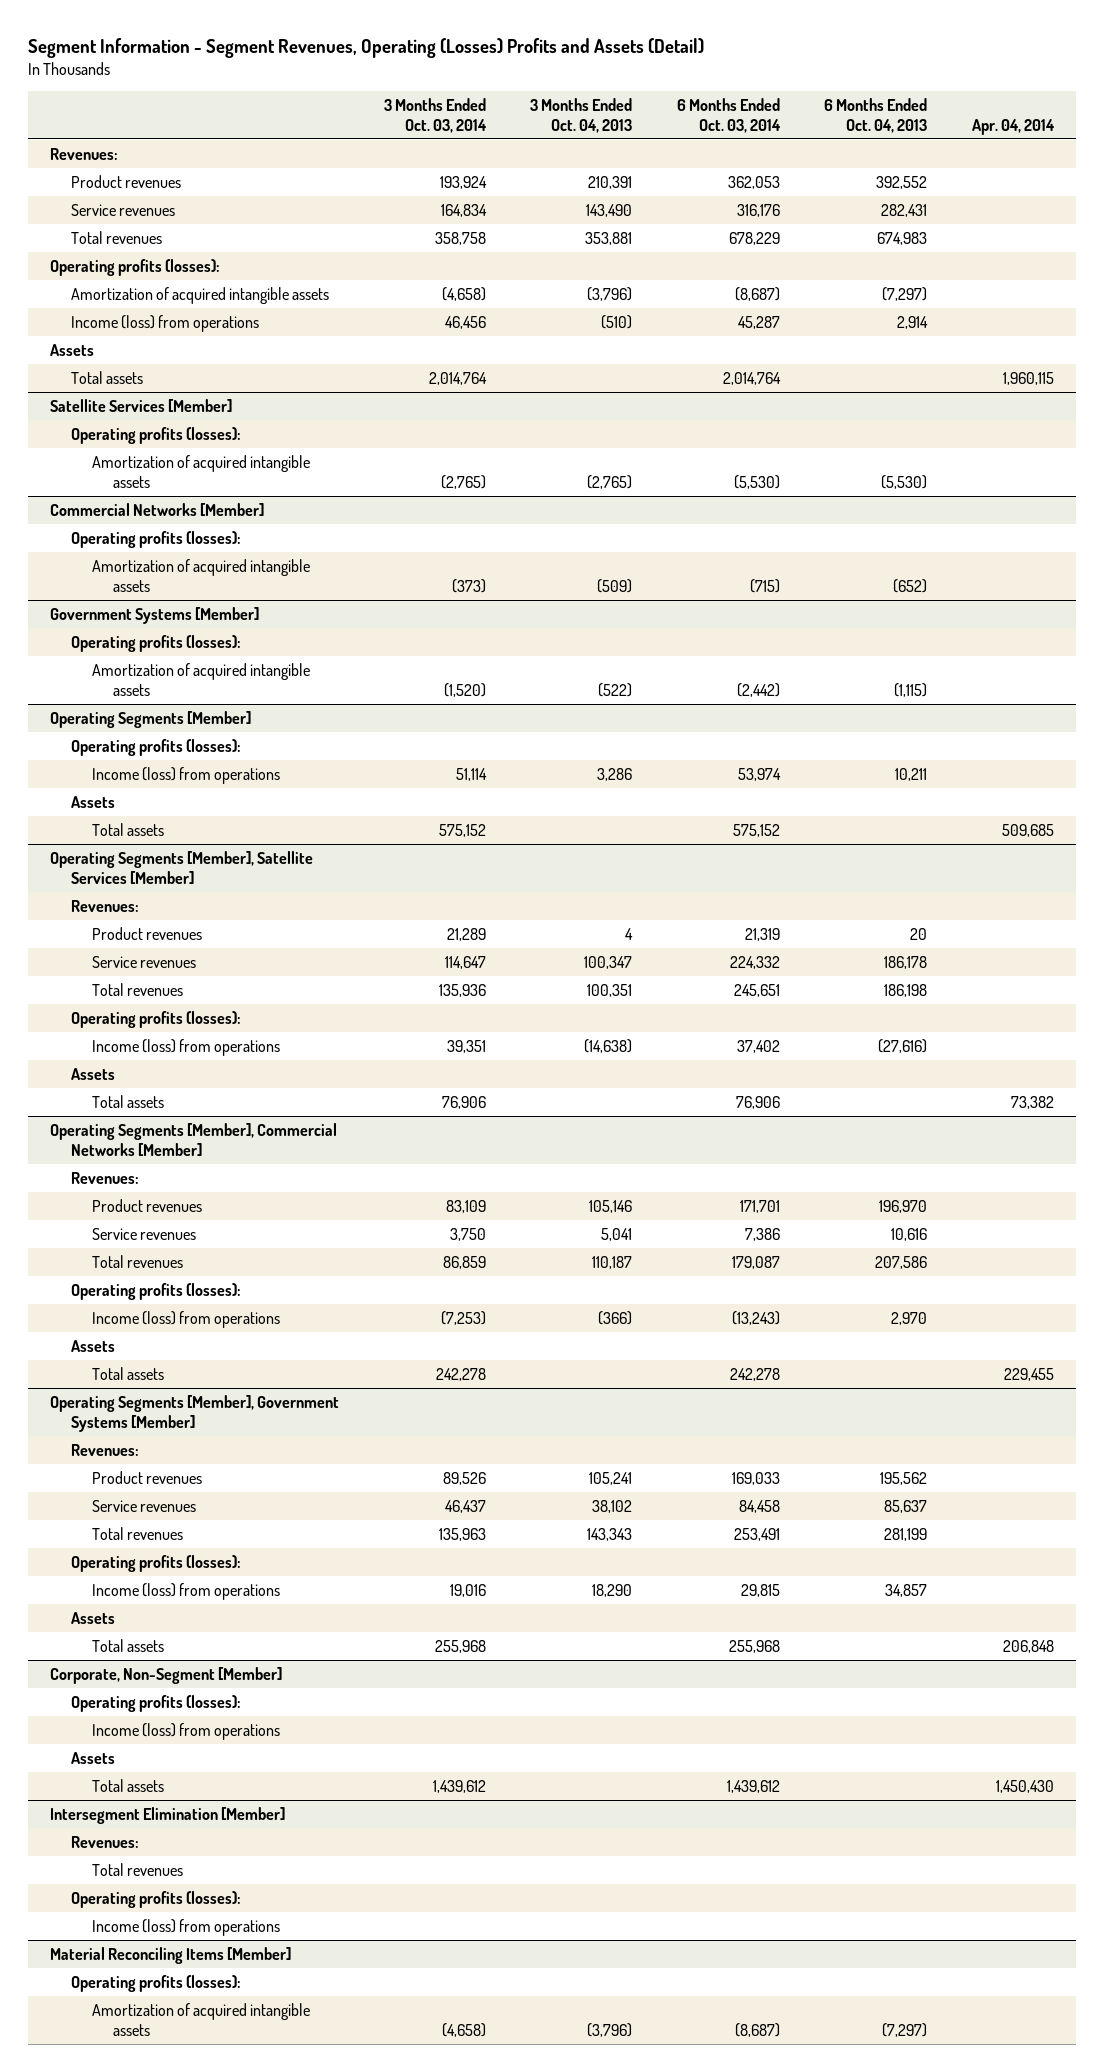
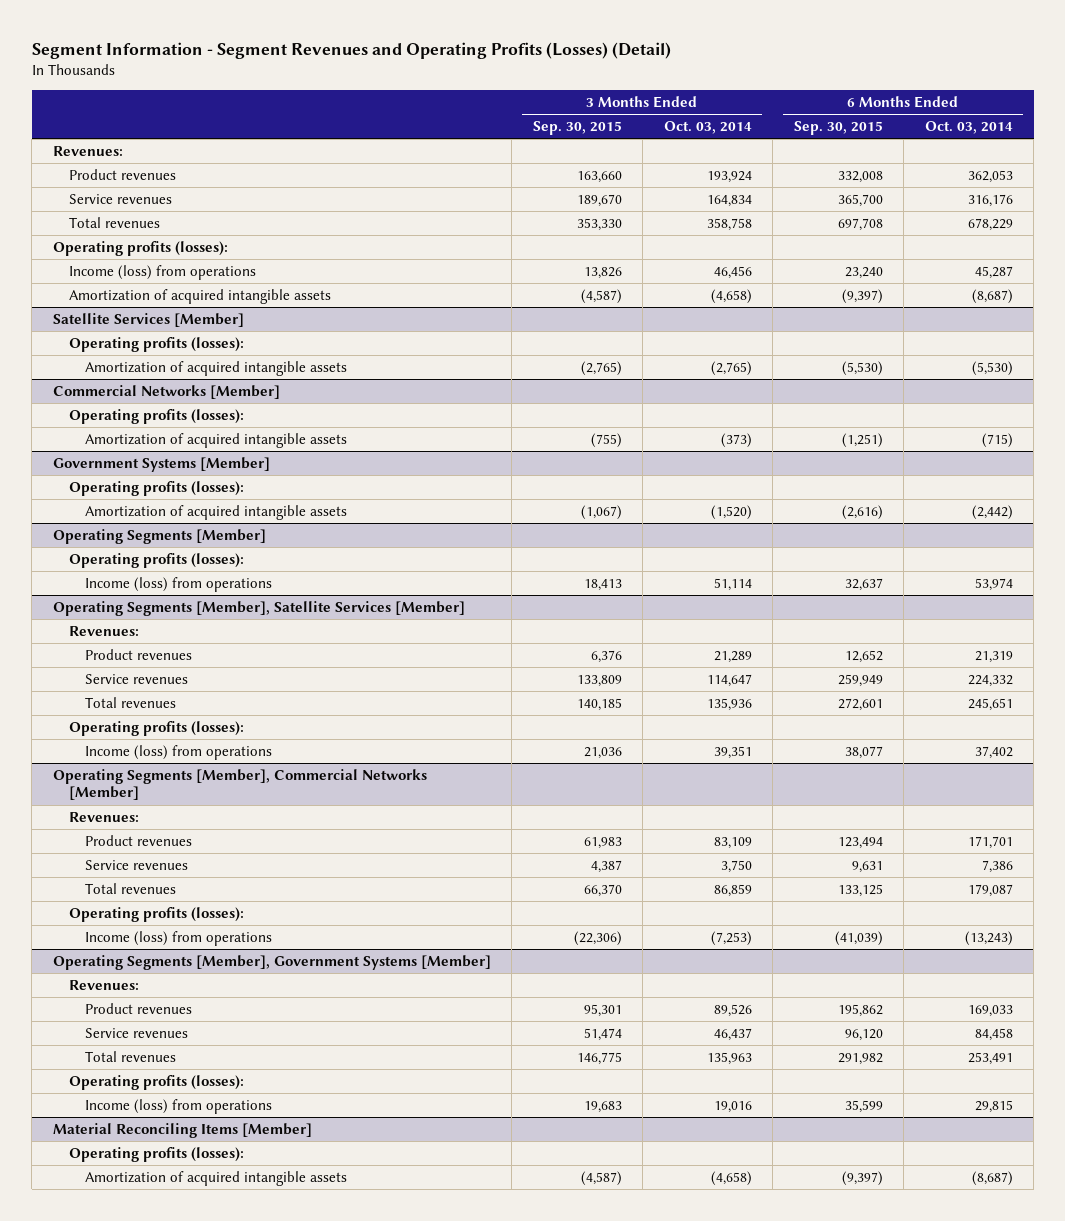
[27,37,704,58] Segment Information - Segment Revenues, Operating (Losses) Profits and Assets (Detail) -> [31,41,671,59] Segment Information - Segment Revenues and Operating Profits (Losses) (Detail)
[530,98,633,133] 3 Months Ended Oct. 04, 2013 -> none
[824,98,928,133] 6 Months Ended Oct. 04, 2013 -> none
[971,118,1055,135] Apr. 04, 2014 -> none
none -> [532,121,622,136] Sep. 30, 2015
none -> [793,121,883,136] Sep. 30, 2015
[50,344,95,357] Assets -> none
[71,371,144,385] Total assets -> none
[71,287,330,305] Amortization of acquired intangible assets -> [68,288,331,304] Amortization of acquired intangible assets
[71,796,116,809] Assets -> none
[92,823,165,837] Total assets -> none
[71,1068,116,1081] Assets -> none
[92,1095,165,1109] Total assets -> none
[71,1340,116,1353] Assets -> none
[92,1367,165,1381] Total assets -> none
[71,1612,116,1625] Assets -> none
[92,1639,165,1653] Total assets -> none
[50,1667,283,1685] Corporate, Non-Segment [Member] -> none
[71,1695,242,1713] Operating profits (losses): -> none
[92,1723,281,1741] Income (loss) from operations -> none
[71,1752,116,1765] Assets -> none
[92,1779,165,1793] Total assets -> none
[50,1807,286,1825] Intersegment Elimination [Member] -> none
[71,1836,140,1849] Revenues: -> none
[92,1863,184,1877] Total revenues -> none
[71,1891,242,1909] Operating profits (losses): -> none
[92,1919,281,1937] Income (loss) from operations -> none

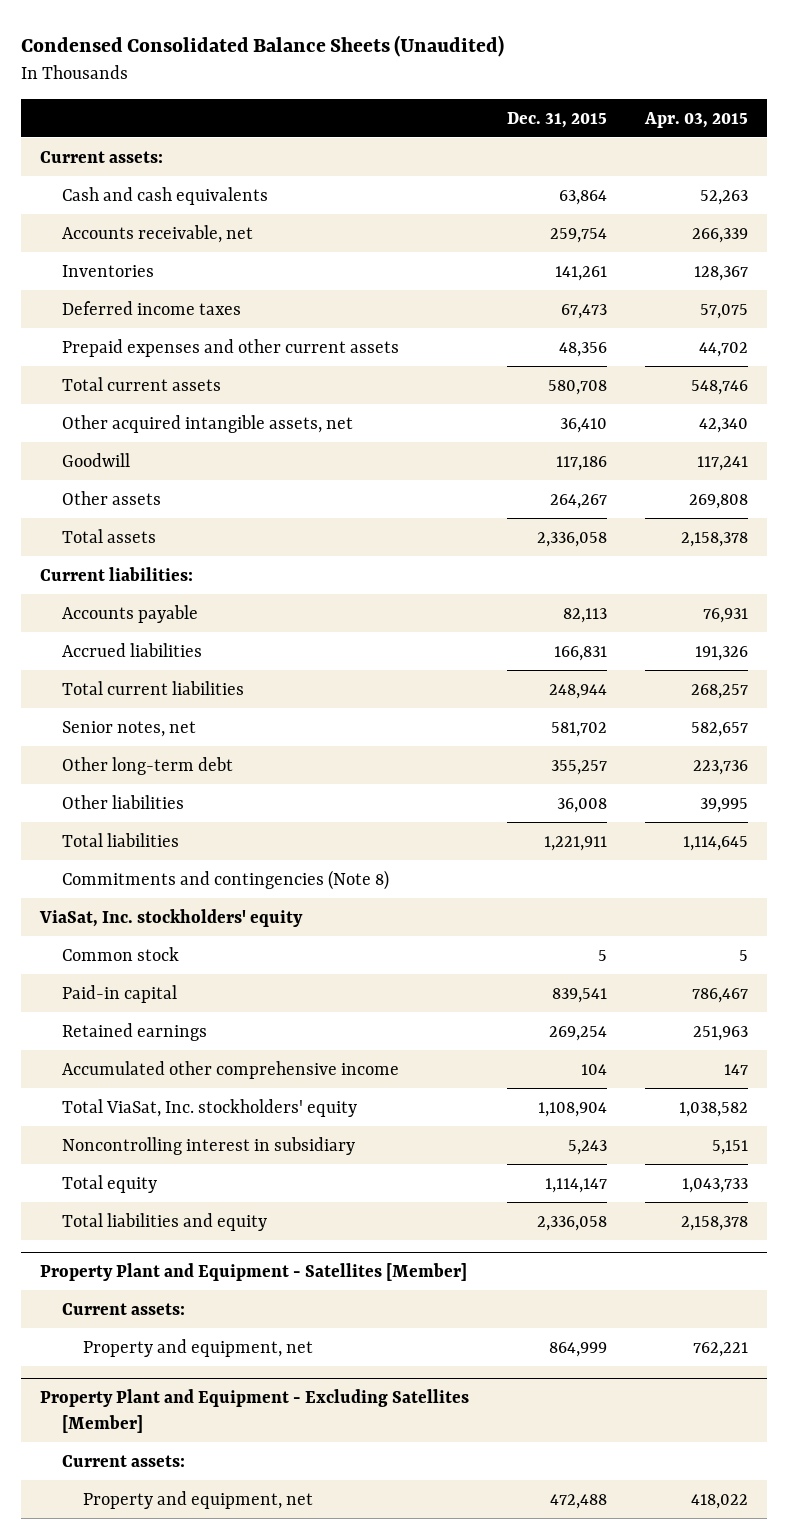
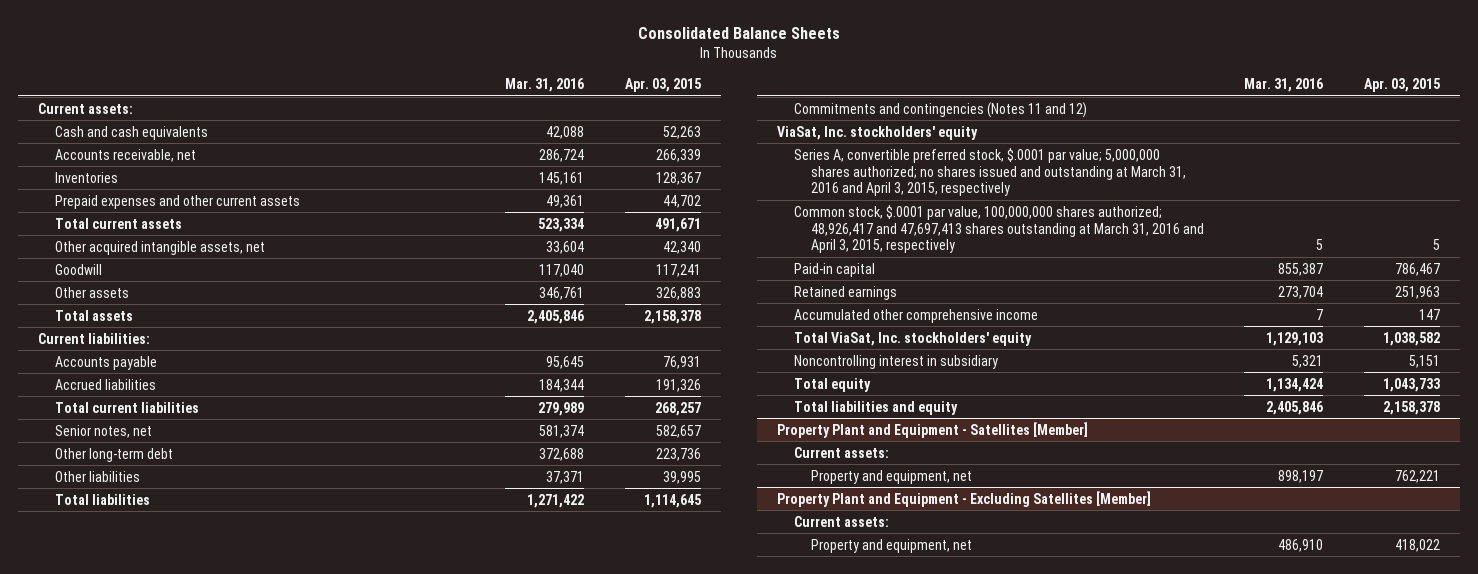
[21,35,505,58] Condensed Consolidated Balance Sheets (Unaudited) -> [637,27,840,40] Consolidated Balance Sheets
[507,111,608,128] Dec. 31, 2015 -> none
none -> [505,77,585,92] Mar. 31, 2016
[61,300,241,315] Deferred income taxes -> none
[691,379,749,395] 548,746 -> [655,217,702,232] 491,671
[689,493,749,509] 269,808 -> [656,286,702,300] 326,883
[61,869,389,890] Commitments and contingencies (Note 8) -> [793,101,1087,118] Commitments and contingencies (Notes 11 and 12)
none -> [793,147,1186,197] Series A, convertible preferred stock, $.0001 par value; 5,000,000 shares authorized; no shares issued and outstanding at March 31, 2016 and April 3, 2015, respectively
[61,946,179,961] Common stock -> [793,204,1204,254] Common stock, $.0001 par value, 100,000,000 shares authorized; 48,926,417 and 47,697,413 shares outstanding at March 31, 2016 and April 3, 2015, respectively

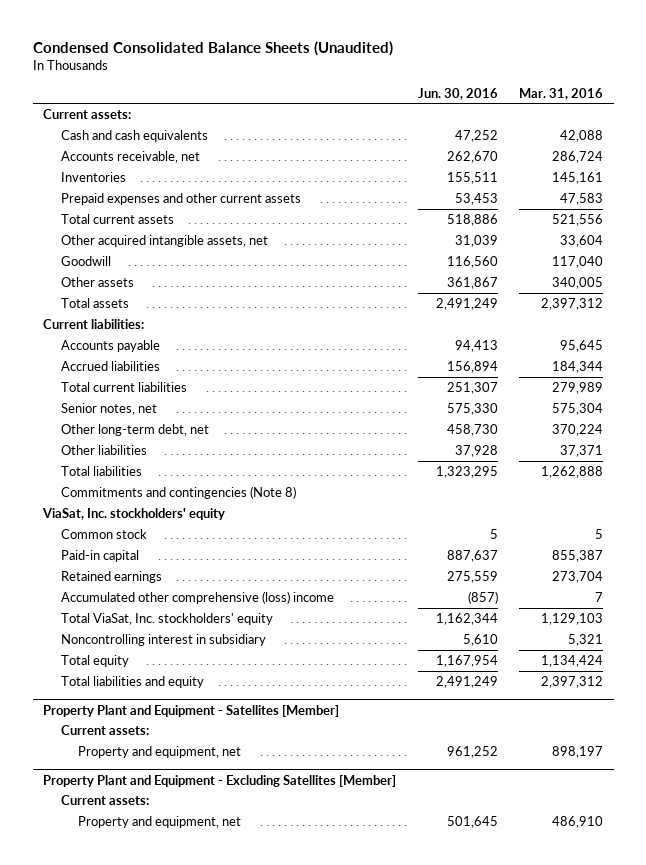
[637,27,840,40] Consolidated Balance Sheets -> [32,40,393,56] Condensed Consolidated Balance Sheets (Unaudited)
[625,77,702,92] Apr. 03, 2015 -> none
none -> [417,87,498,100] Jun. 30, 2016
[546,194,585,208] 49,361 -> [559,192,603,205] 47,583
[538,217,585,232] 523,334 -> [551,213,603,226] 521,556
[539,286,585,300] 346,761 -> [551,276,603,289] 340,005
[527,309,585,324] 2,405,846 -> [540,297,603,310] 2,397,312
[539,424,585,438] 581,374 -> [551,402,603,415] 575,304
[54,447,173,462] Other long-term debt -> [60,423,209,436] Other long-term debt, net
[539,447,585,461] 372,688 -> [551,423,603,436] 370,224
[527,493,585,508] 1,271,422 -> [540,465,603,478] 1,262,888
[793,101,1087,118] Commitments and contingencies (Notes 11 and 12) -> [60,485,296,499] Commitments and contingencies (Note 8)
[793,147,1186,197] Series A, convertible preferred stock, $.0001 par value; 5,000,000 shares authorized; no shares issued and outstanding at March 31, 2016 and April 3, 2015, respectively -> none
[793,204,1204,254] Common stock, $.0001 par value, 100,000,000 shares authorized; 48,926,417 and 47,697,413 shares outstanding at March 31, 2016 and April 3, 2015, respectively -> [60,528,147,539] Common stock
[793,308,1038,323] Accumulated other comprehensive income -> [60,590,334,604] Accumulated other comprehensive (loss) income
[1266,400,1324,415] 2,405,846 -> [540,675,603,688] 2,397,312

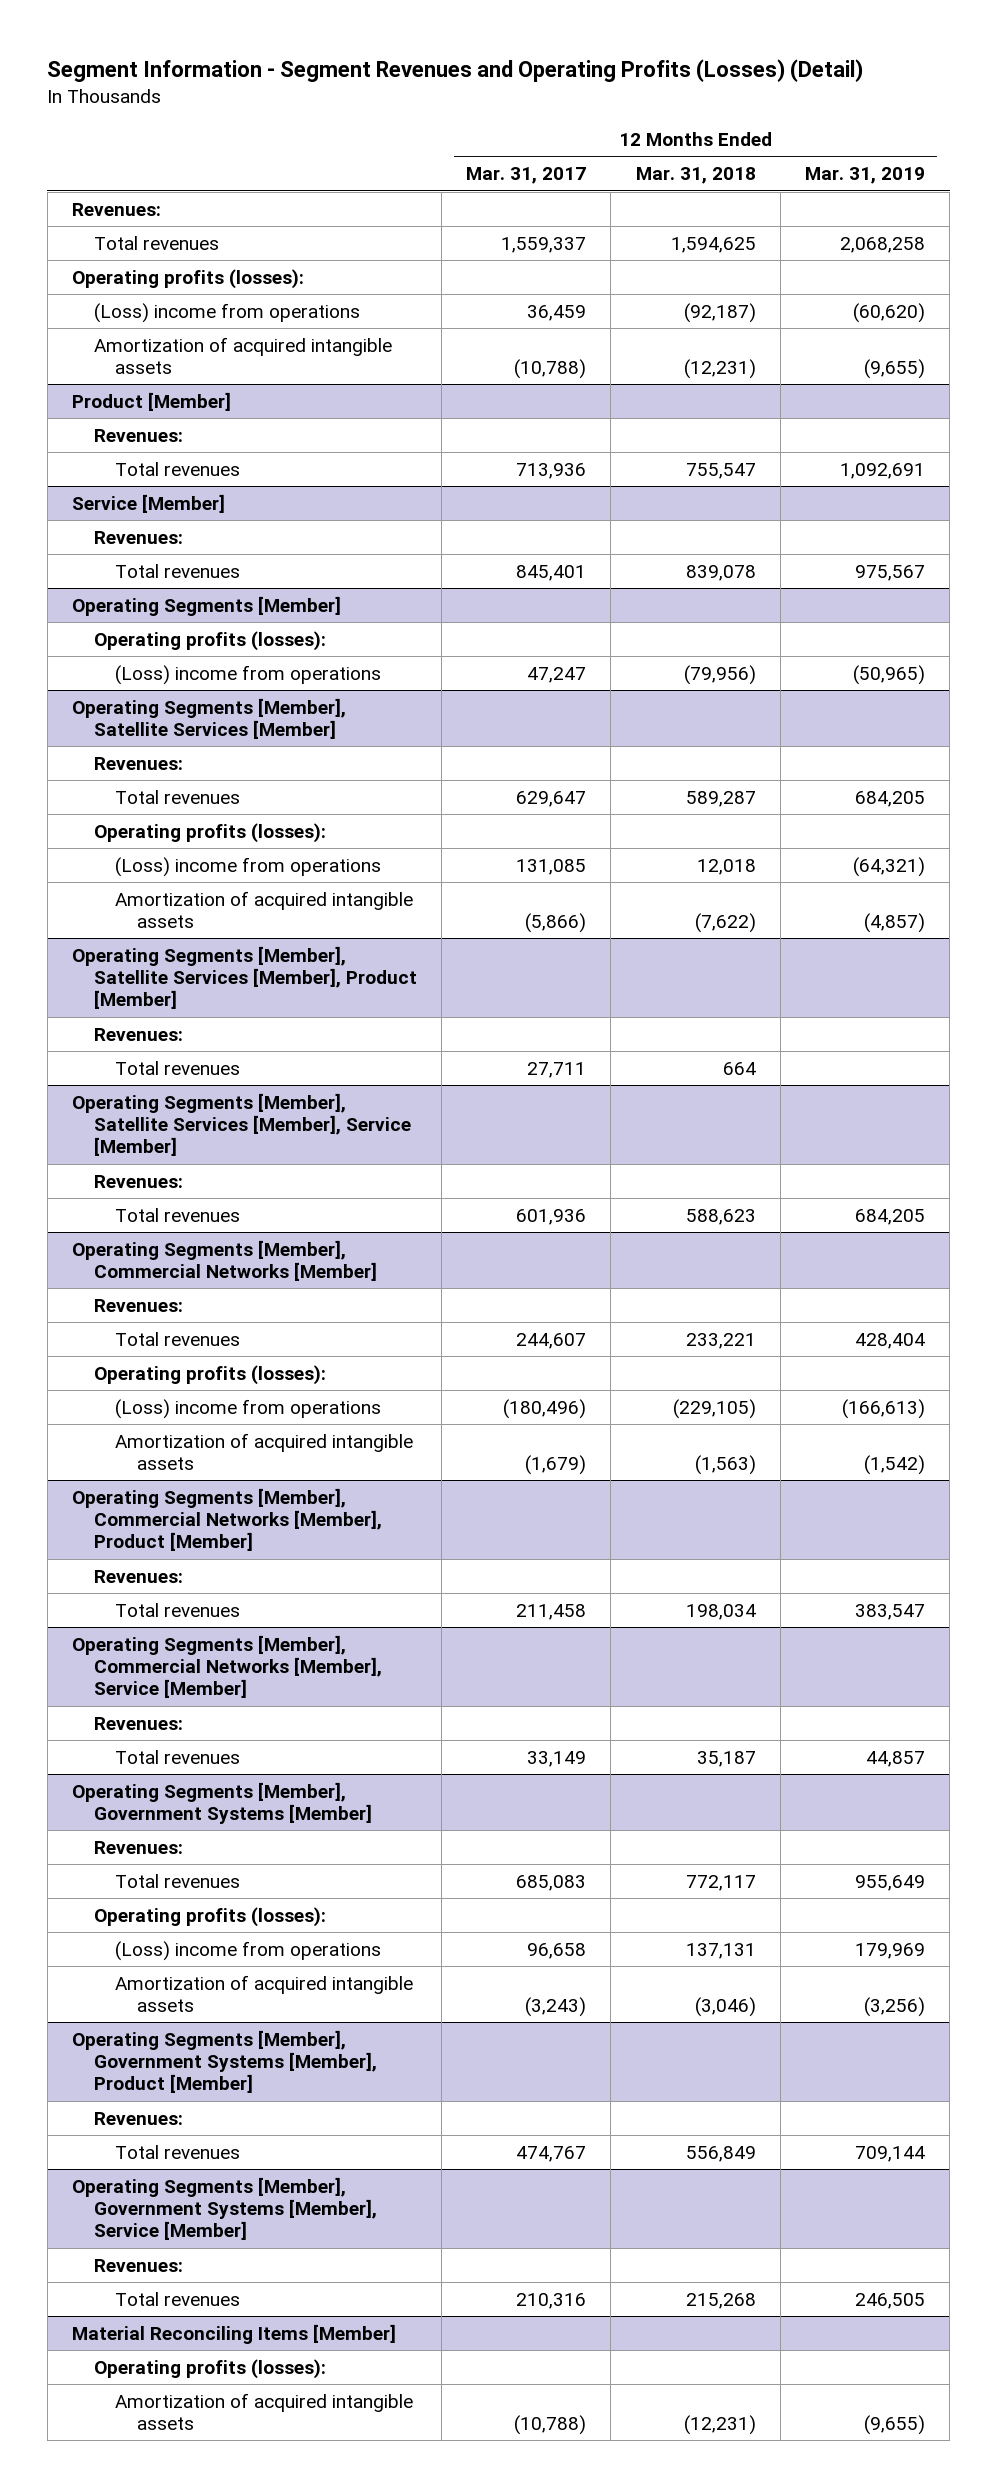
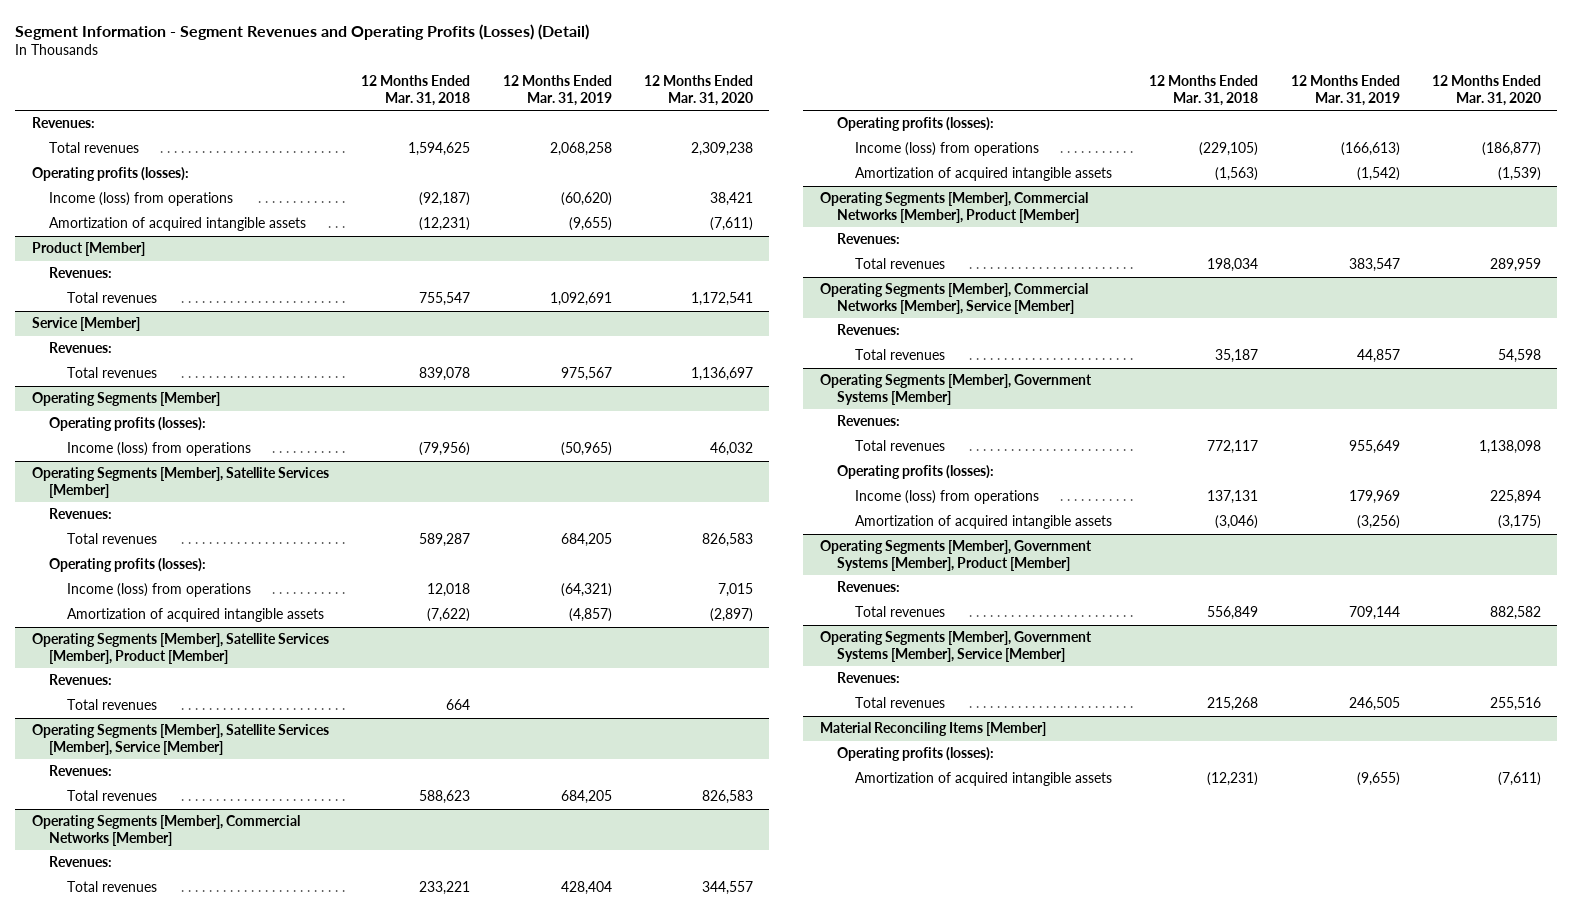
[466,167,587,185] Mar. 31, 2017 -> none
none -> [643,75,753,106] 12 Months Ended Mar. 31, 2020
[93,302,360,323] (Loss) income from operations -> [49,192,234,207] Income (loss) from operations
[115,664,382,685] (Loss) income from operations -> [66,442,251,457] Income (loss) from operations
[115,856,382,877] (Loss) income from operations -> [66,583,251,598] Income (loss) from operations
[115,1398,382,1419] (Loss) income from operations -> [854,142,1039,157] Income (loss) from operations
[115,1940,382,1961] (Loss) income from operations -> [854,490,1039,505] Income (loss) from operations

